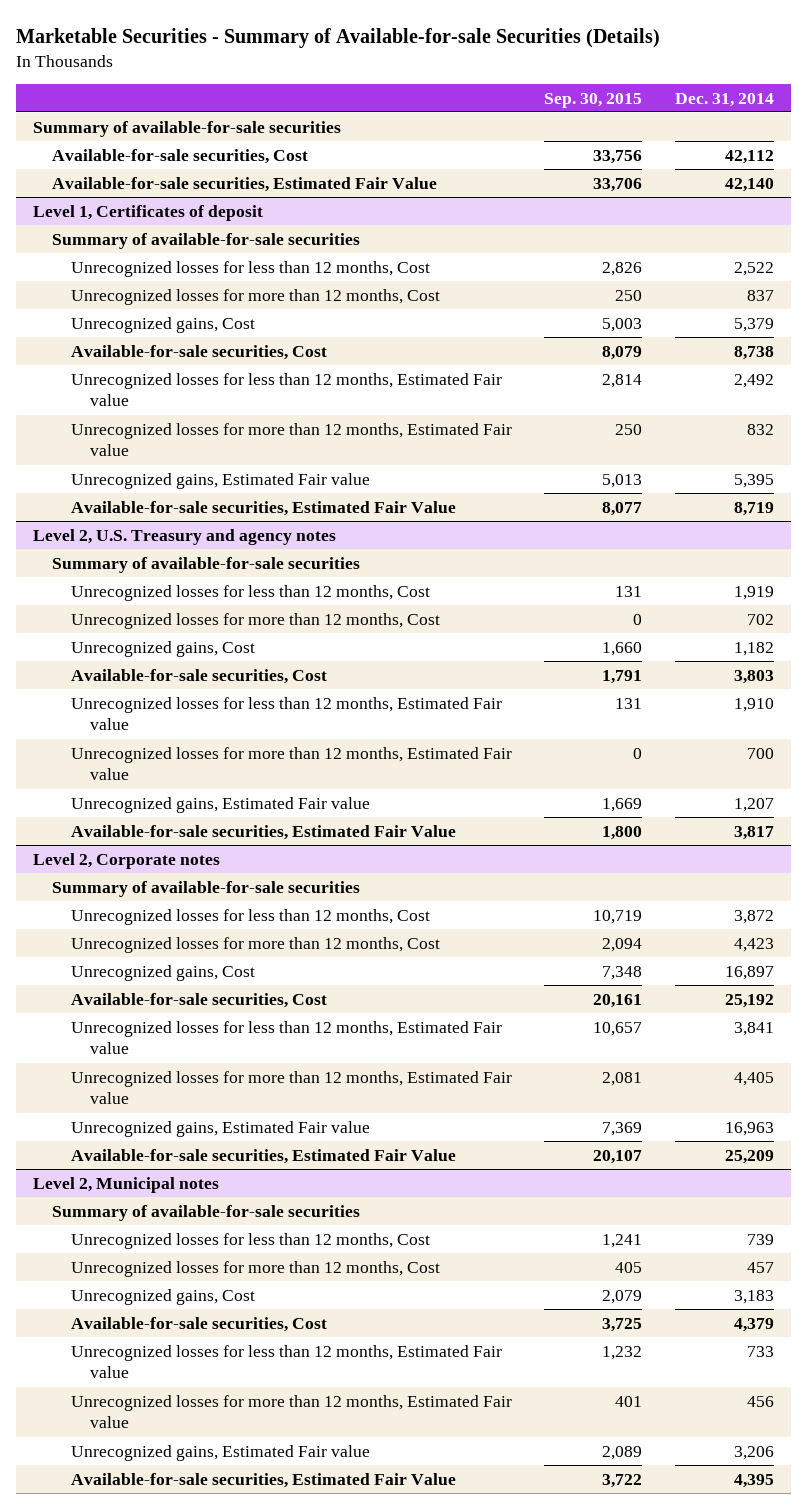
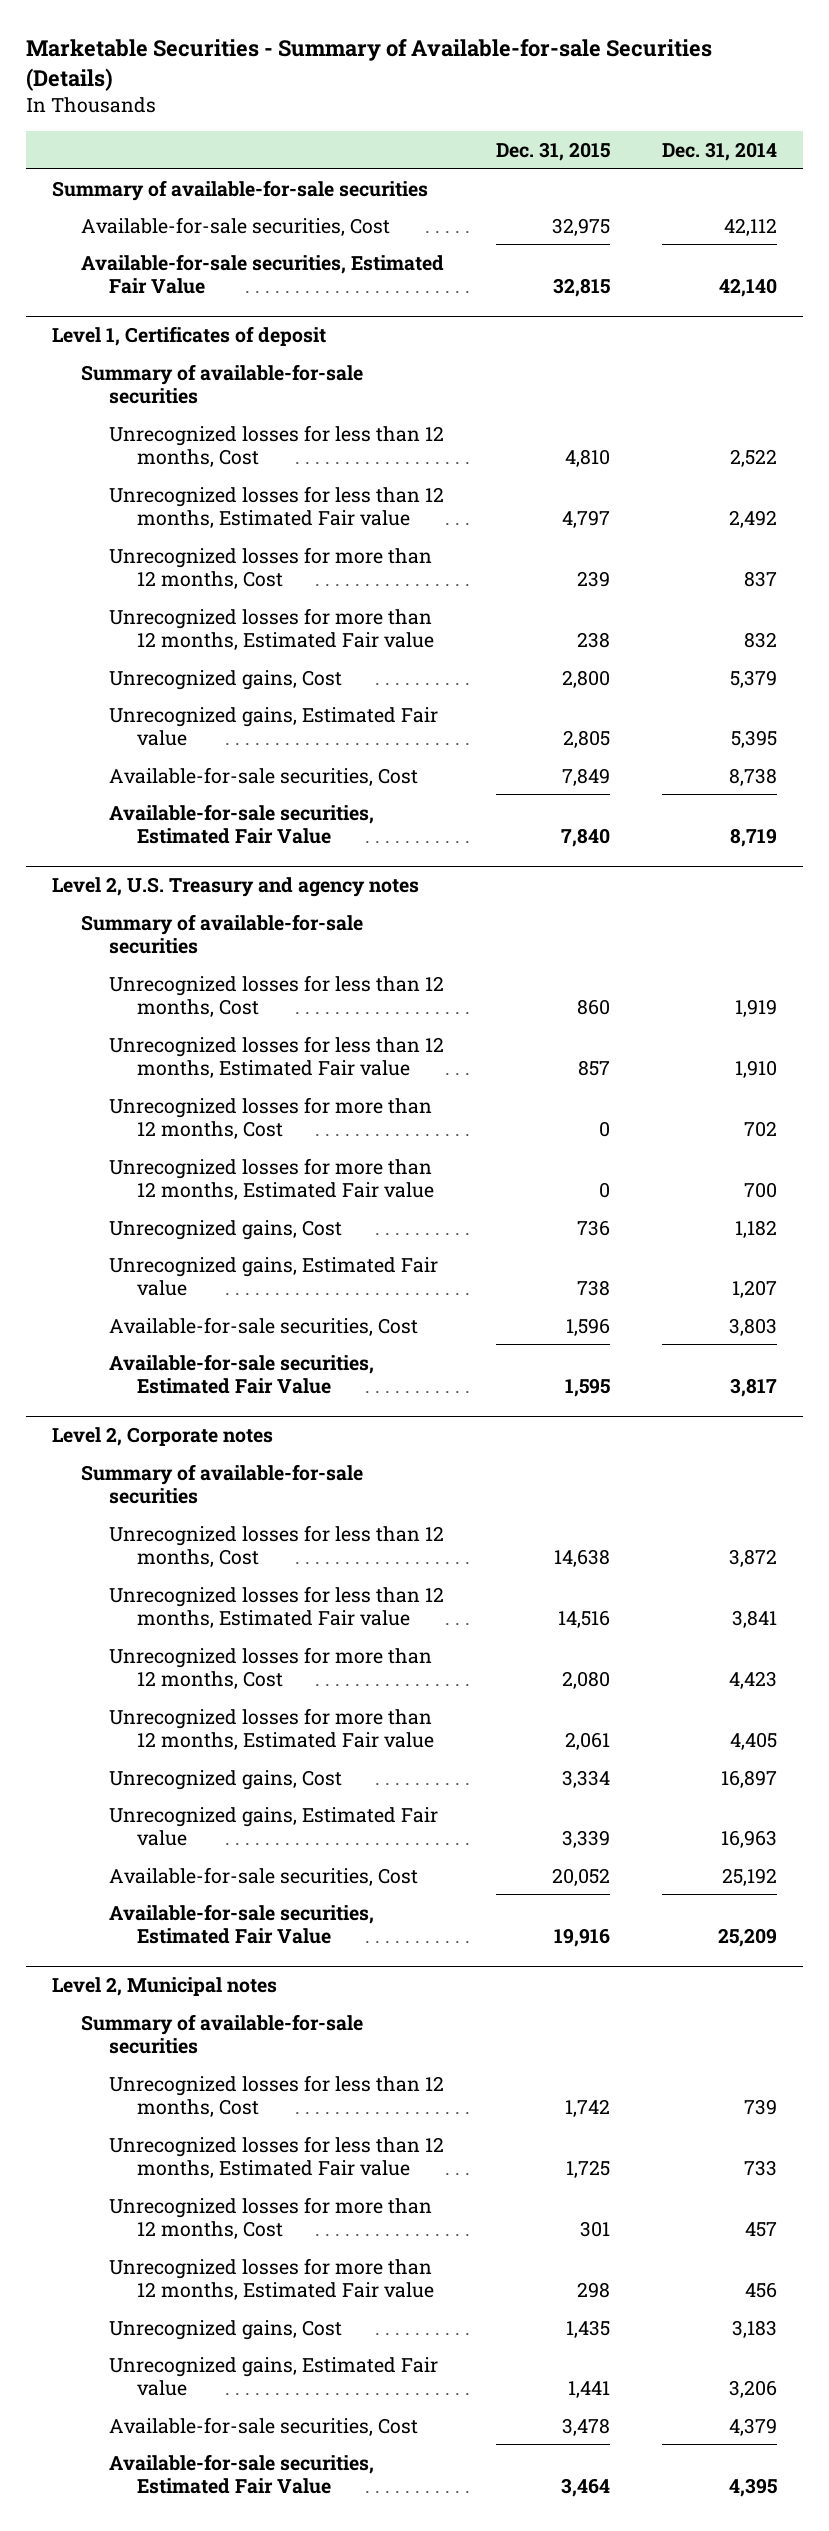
[544,92,643,108] Sep. 30, 2015 -> none
none -> [496,141,611,161] Dec. 31, 2015
[70,288,440,305] Unrecognized losses for more than 12 months, Cost -> [108,546,432,590] Unrecognized losses for more than 12 months, Cost
[70,316,255,333] Unrecognized gains, Cost -> [108,669,342,690] Unrecognized gains, Cost
[70,344,327,360] Available-for-sale securities, Cost -> [108,766,418,786] Available-for-sale securities, Cost
[70,612,440,629] Unrecognized losses for more than 12 months, Cost -> [108,1096,432,1140] Unrecognized losses for more than 12 months, Cost
[70,640,255,657] Unrecognized gains, Cost -> [108,1219,342,1240] Unrecognized gains, Cost
[70,668,327,684] Available-for-sale securities, Cost -> [108,1316,418,1336] Available-for-sale securities, Cost
[70,936,440,953] Unrecognized losses for more than 12 months, Cost -> [108,1646,432,1690] Unrecognized losses for more than 12 months, Cost
[70,964,255,981] Unrecognized gains, Cost -> [108,1769,342,1790] Unrecognized gains, Cost
[70,992,327,1008] Available-for-sale securities, Cost -> [108,1866,418,1886] Available-for-sale securities, Cost
[70,1260,440,1277] Unrecognized losses for more than 12 months, Cost -> [108,2196,432,2240] Unrecognized losses for more than 12 months, Cost
[70,1288,255,1305] Unrecognized gains, Cost -> [108,2319,342,2340] Unrecognized gains, Cost
[70,1316,327,1332] Available-for-sale securities, Cost -> [108,2416,418,2436] Available-for-sale securities, Cost

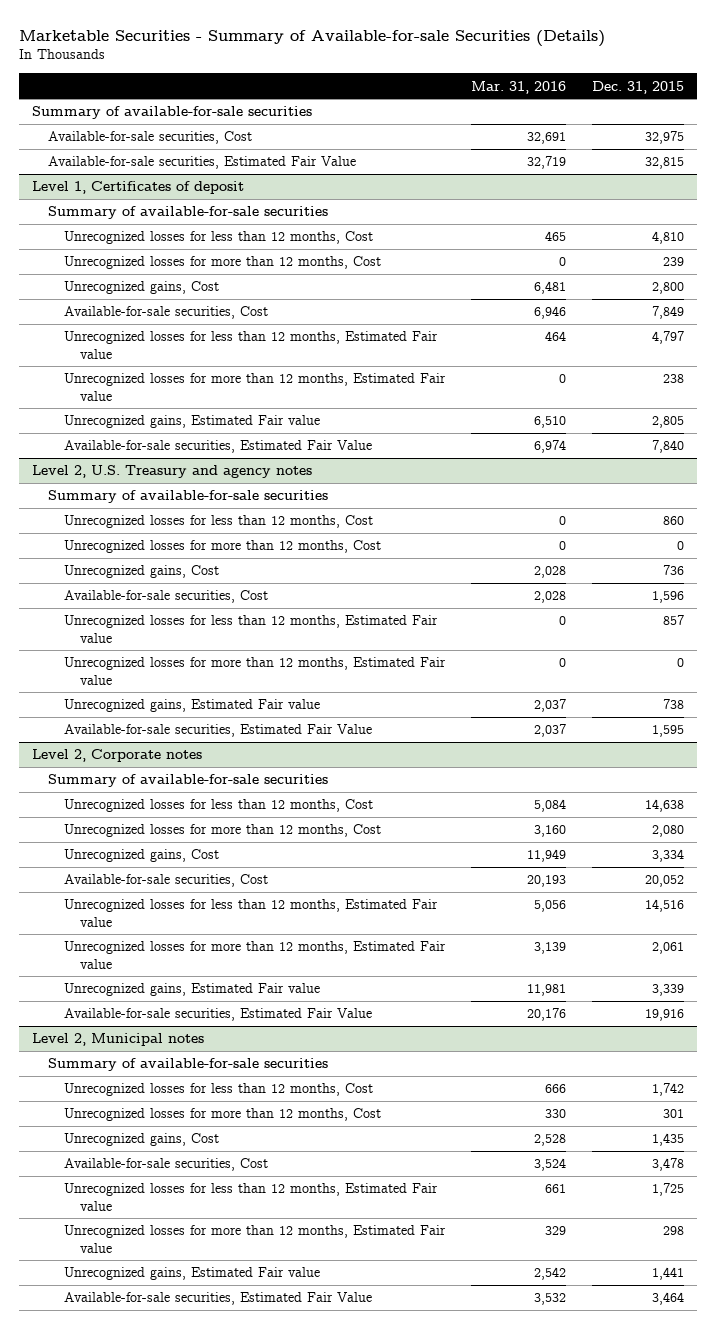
[662,141,778,161] Dec. 31, 2014 -> none
none -> [470,80,566,94] Mar. 31, 2016
[108,485,444,529] Unrecognized losses for less than 12 months, Estimated Fair value -> [64,331,439,359] Unrecognized losses for less than 12 months, Estimated Fair value
[108,607,435,651] Unrecognized losses for more than 12 months, Estimated Fair value -> [64,373,447,401] Unrecognized losses for more than 12 months, Estimated Fair value
[108,706,438,747] Unrecognized gains, Estimated Fair value -> [64,415,321,429] Unrecognized gains, Estimated Fair value
[108,1035,444,1079] Unrecognized losses for less than 12 months, Estimated Fair value -> [64,615,439,643] Unrecognized losses for less than 12 months, Estimated Fair value
[108,1157,435,1201] Unrecognized losses for more than 12 months, Estimated Fair value -> [64,657,447,685] Unrecognized losses for more than 12 months, Estimated Fair value
[108,1256,438,1297] Unrecognized gains, Estimated Fair value -> [64,699,321,713] Unrecognized gains, Estimated Fair value
[108,1585,444,1629] Unrecognized losses for less than 12 months, Estimated Fair value -> [64,899,439,927] Unrecognized losses for less than 12 months, Estimated Fair value
[108,1707,435,1751] Unrecognized losses for more than 12 months, Estimated Fair value -> [64,941,447,969] Unrecognized losses for more than 12 months, Estimated Fair value
[108,1806,438,1847] Unrecognized gains, Estimated Fair value -> [64,983,321,997] Unrecognized gains, Estimated Fair value
[108,2135,444,2179] Unrecognized losses for less than 12 months, Estimated Fair value -> [64,1183,439,1211] Unrecognized losses for less than 12 months, Estimated Fair value
[108,2257,435,2301] Unrecognized losses for more than 12 months, Estimated Fair value -> [64,1225,447,1253] Unrecognized losses for more than 12 months, Estimated Fair value
[108,2356,438,2397] Unrecognized gains, Estimated Fair value -> [64,1267,321,1281] Unrecognized gains, Estimated Fair value

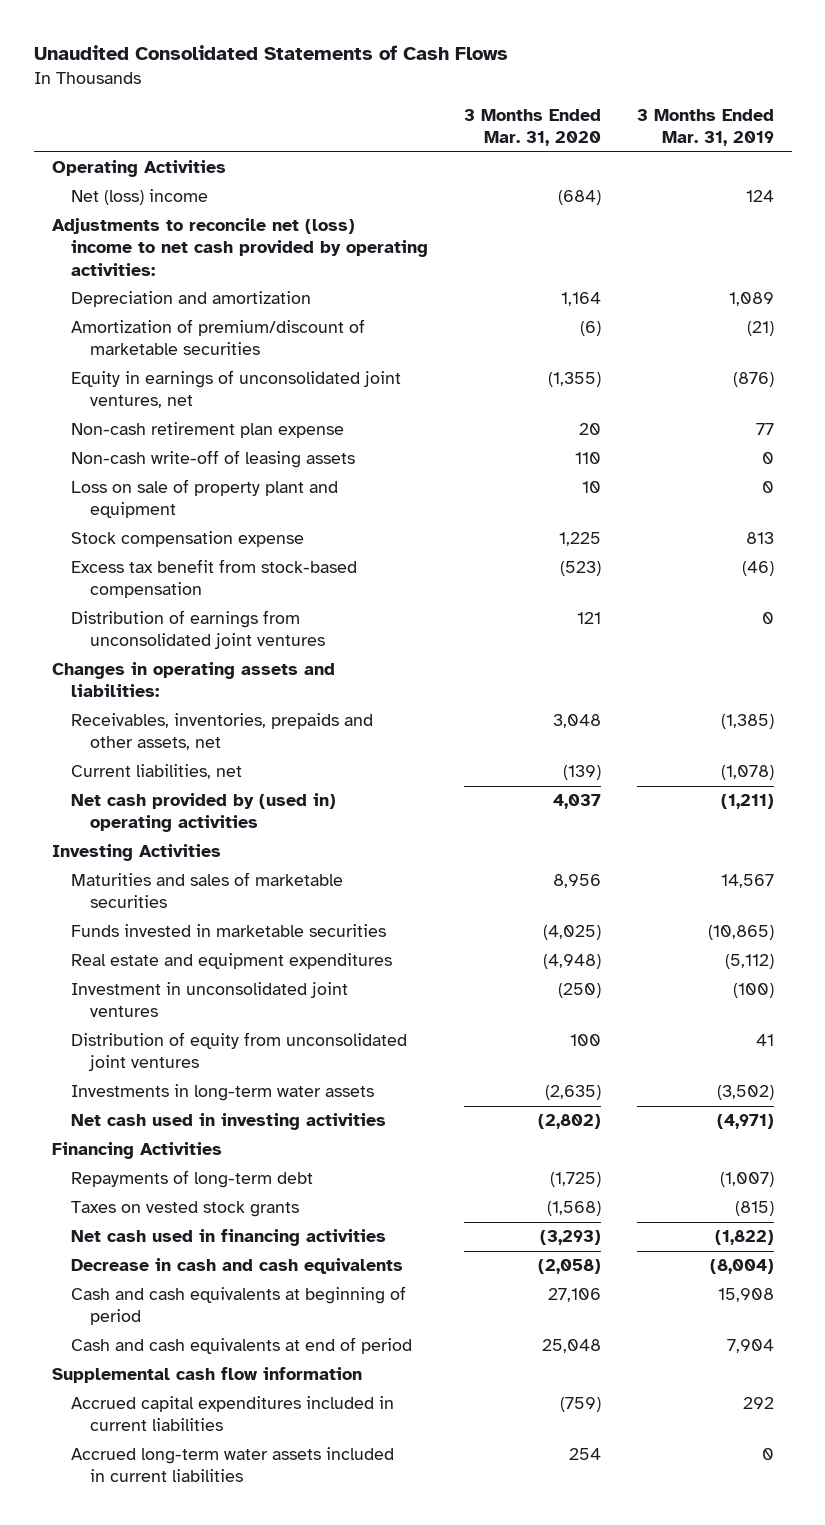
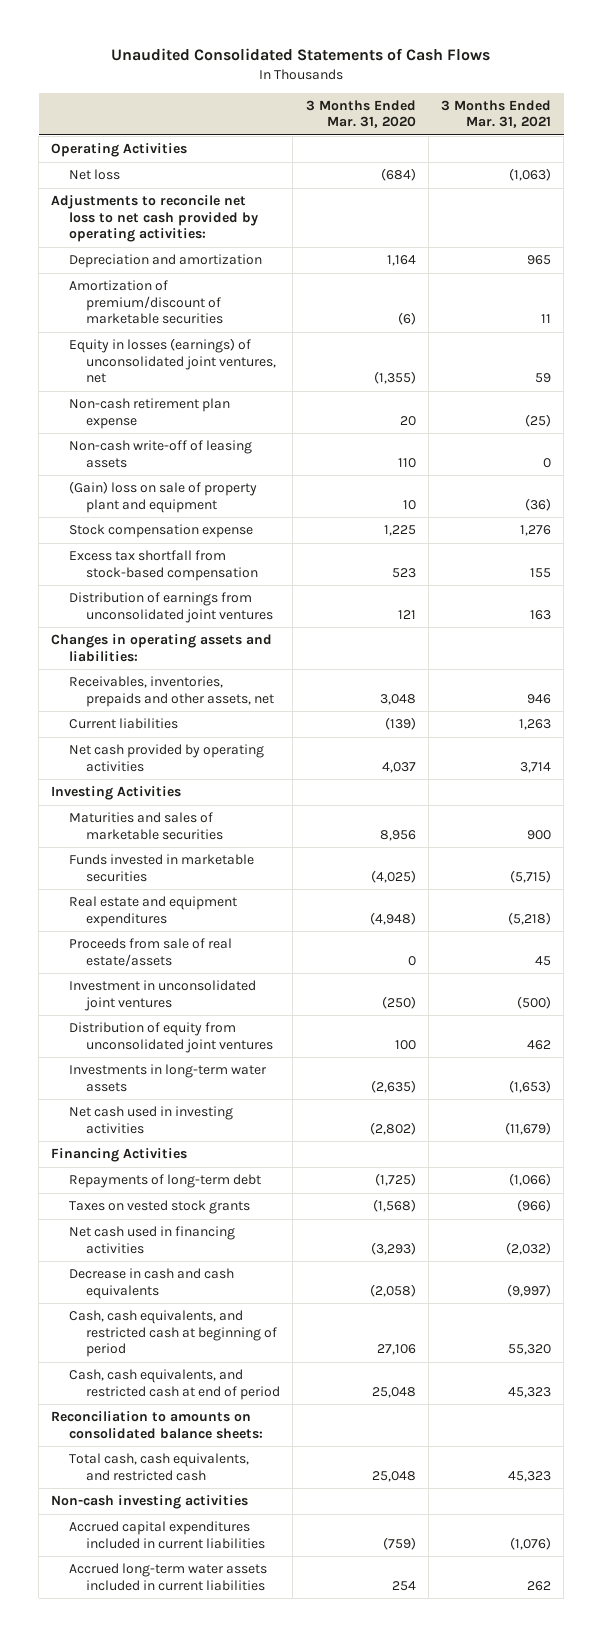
[636,109,774,147] 3 Months Ended Mar. 31, 2019 -> none
none -> [441,99,552,129] 3 Months Ended Mar. 31, 2021
[70,189,208,206] Net (loss) income -> [68,169,120,181] Net loss
[51,218,428,276] Adjustments to reconcile net (loss) income to net cash provided by operating activities: -> [51,195,258,243] Adjustments to reconcile net loss to net cash provided by operating activities:
[70,370,401,409] Equity in earnings of unconsolidated joint ventures, net -> [68,338,277,384] Equity in losses (earnings) of unconsolidated joint ventures, net
[70,479,338,519] Loss on sale of property plant and equipment -> [68,481,257,513] (Gain) loss on sale of property plant and equipment
[70,559,357,599] Excess tax benefit from stock-based compensation -> [68,550,259,581] Excess tax shortfall from stock-based compensation
[559,561,601,577] (523) -> [391,567,416,578] 523
[70,764,242,780] Current liabilities, net -> [68,718,178,730] Current liabilities
[70,793,336,833] Net cash provided by (used in) operating activities -> [68,744,264,772] Net cash provided by operating activities
none -> [68,938,232,967] Proceeds from sale of real estate/assets
[70,1286,406,1326] Cash and cash equivalents at beginning of period -> [68,1310,278,1358] Cash, cash equivalents, and restricted cash at beginning of period
[70,1337,412,1355] Cash and cash equivalents at end of period -> [68,1369,281,1400] Cash, cash equivalents, and restricted cash at end of period
none -> [51,1411,263,1439] Reconciliation to amounts on consolidated balance sheets:
none -> [68,1453,249,1481] Total cash, cash equivalents, and restricted cash
[51,1367,362,1384] Supplemental cash flow information -> [51,1495,249,1510] Non-cash investing activities

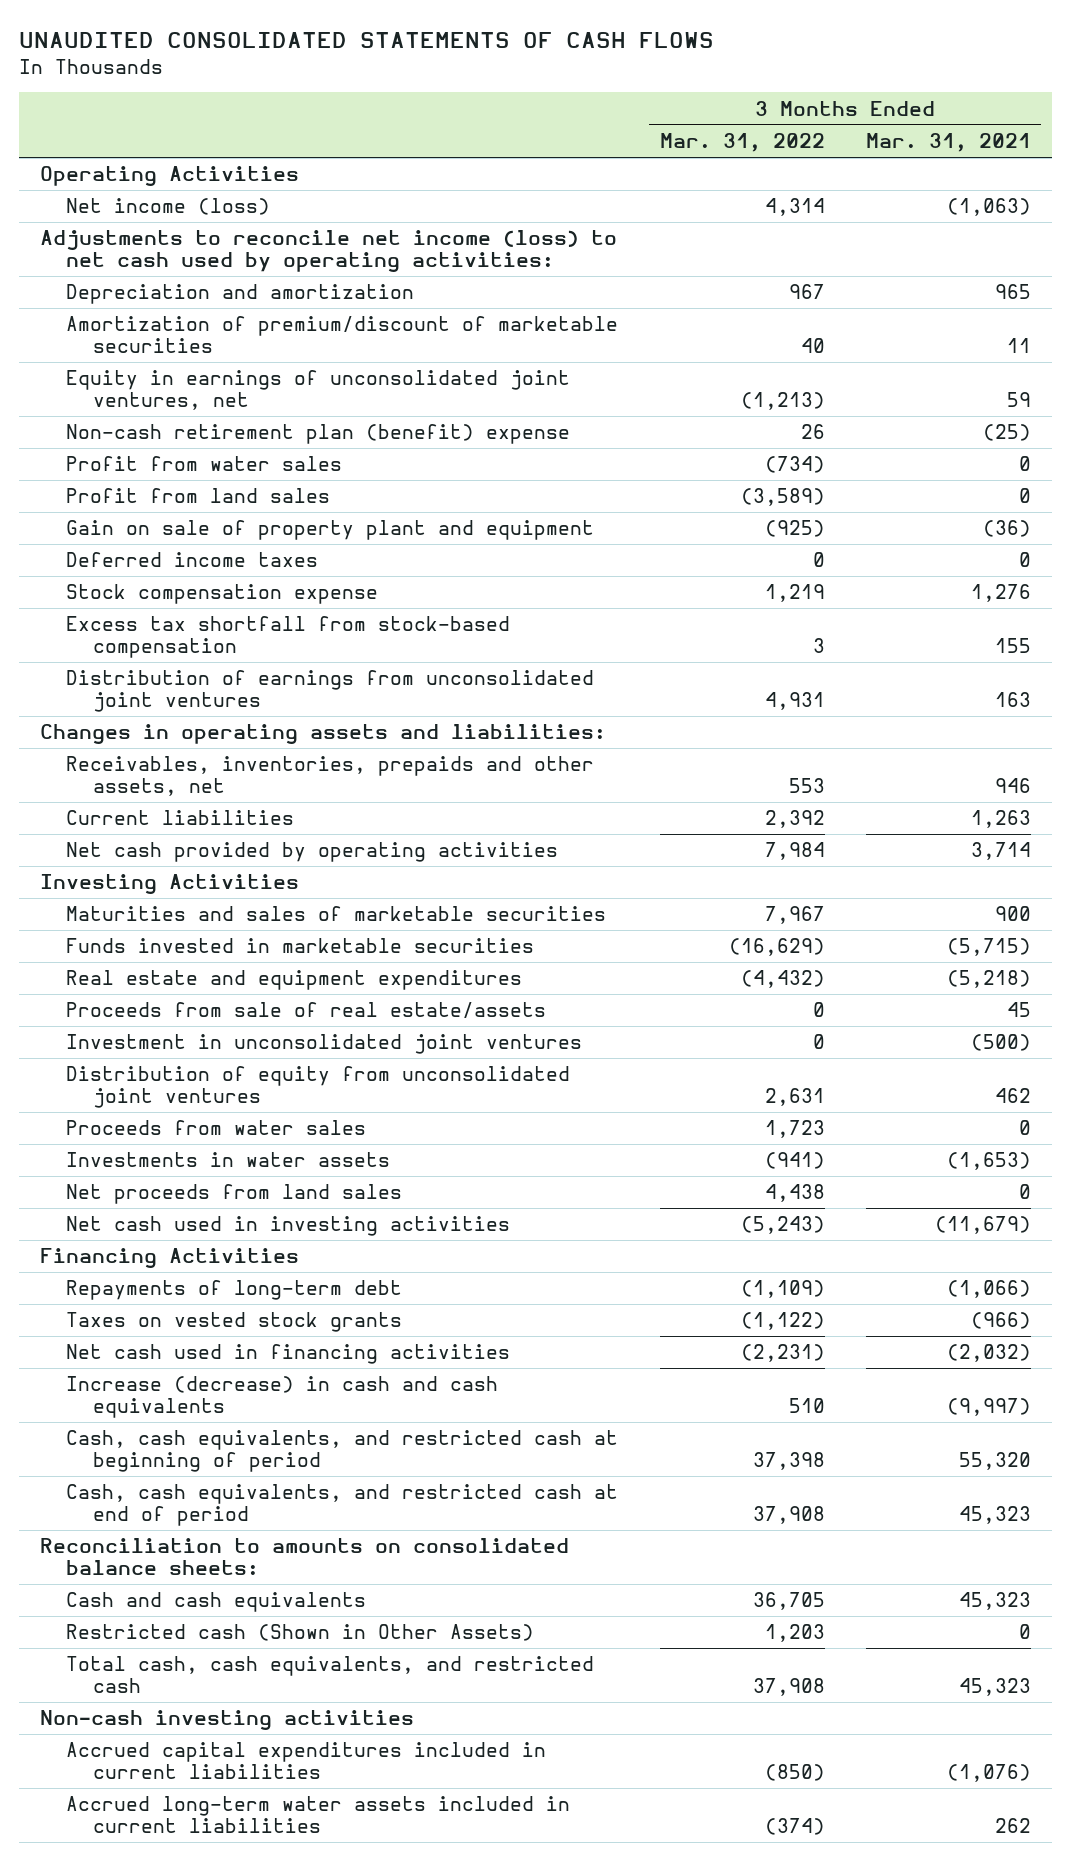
[111,48,491,62] Unaudited Consolidated Statements of Cash Flows -> [19,32,715,49] UNAUDITED CONSOLIDATED STATEMENTS OF CASH FLOWS
[305,99,416,129] 3 Months Ended Mar. 31, 2020 -> none
none -> [659,133,825,153] Mar. 31, 2022
[68,169,120,181] Net loss -> [66,198,271,216] Net income (loss)
[51,195,258,243] Adjustments to reconcile net loss to net cash provided by operating activities: -> [39,230,617,273] Adjustments to reconcile net income (loss) to net cash used by operating activities:
[68,440,252,468] Non-cash write-off of leasing assets -> none
[68,338,277,384] Equity in losses (earnings) of unconsolidated joint ventures, net -> [66,370,571,411] Equity in earnings of unconsolidated joint ventures, net
[68,398,230,429] Non-cash retirement plan expense -> [66,424,571,445] Non-cash retirement plan (benefit) expense
none -> [66,456,343,472] Profit from water sales
none -> [66,488,331,504] Profit from land sales
[68,481,257,513] (Gain) loss on sale of property plant and equipment -> [66,520,595,541] Gain on sale of property plant and equipment
none -> [66,552,319,568] Deferred income taxes
none -> [66,1120,367,1136] Proceeds from water sales
[68,1064,267,1092] Investments in long-term water assets -> [66,1152,391,1168] Investments in water assets
none -> [66,1184,403,1205] Net proceeds from land sales
[68,1268,234,1299] Decrease in cash and cash equivalents -> [66,1376,499,1419] Increase (decrease) in cash and cash equivalents
none -> [66,1592,367,1613] Cash and cash equivalents
none -> [66,1624,535,1642] Restricted cash (Shown in Other Assets)

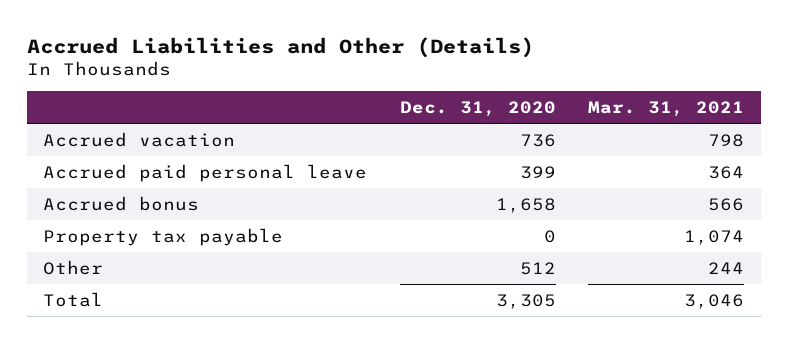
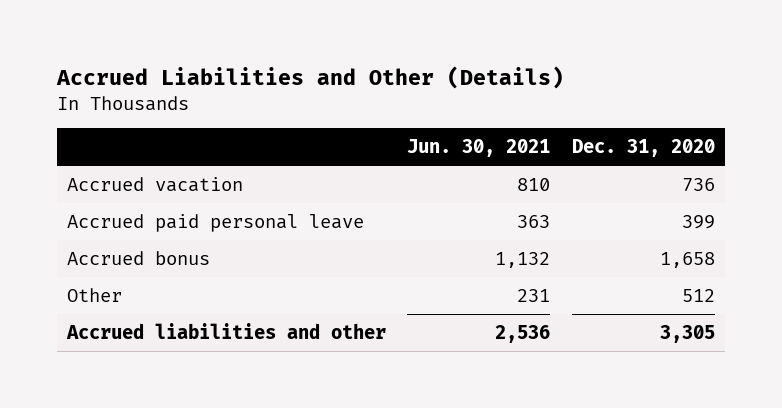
[588,101,745,118] Mar. 31, 2021 -> none
none -> [407,139,551,158] Jun. 30, 2021
[43,227,284,246] Property tax payable -> none
[43,291,104,307] Total -> [66,322,387,339] Accrued liabilities and other

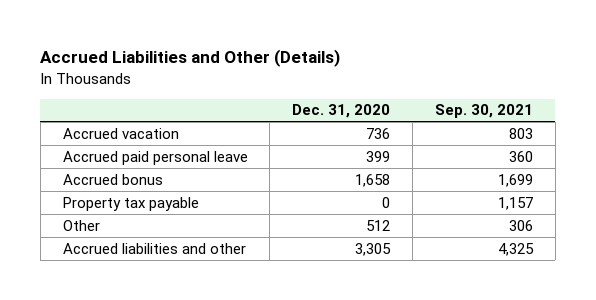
[407,139,551,158] Jun. 30, 2021 -> none
none -> [434,104,533,119] Sep. 30, 2021
none -> [62,196,199,211] Property tax payable

